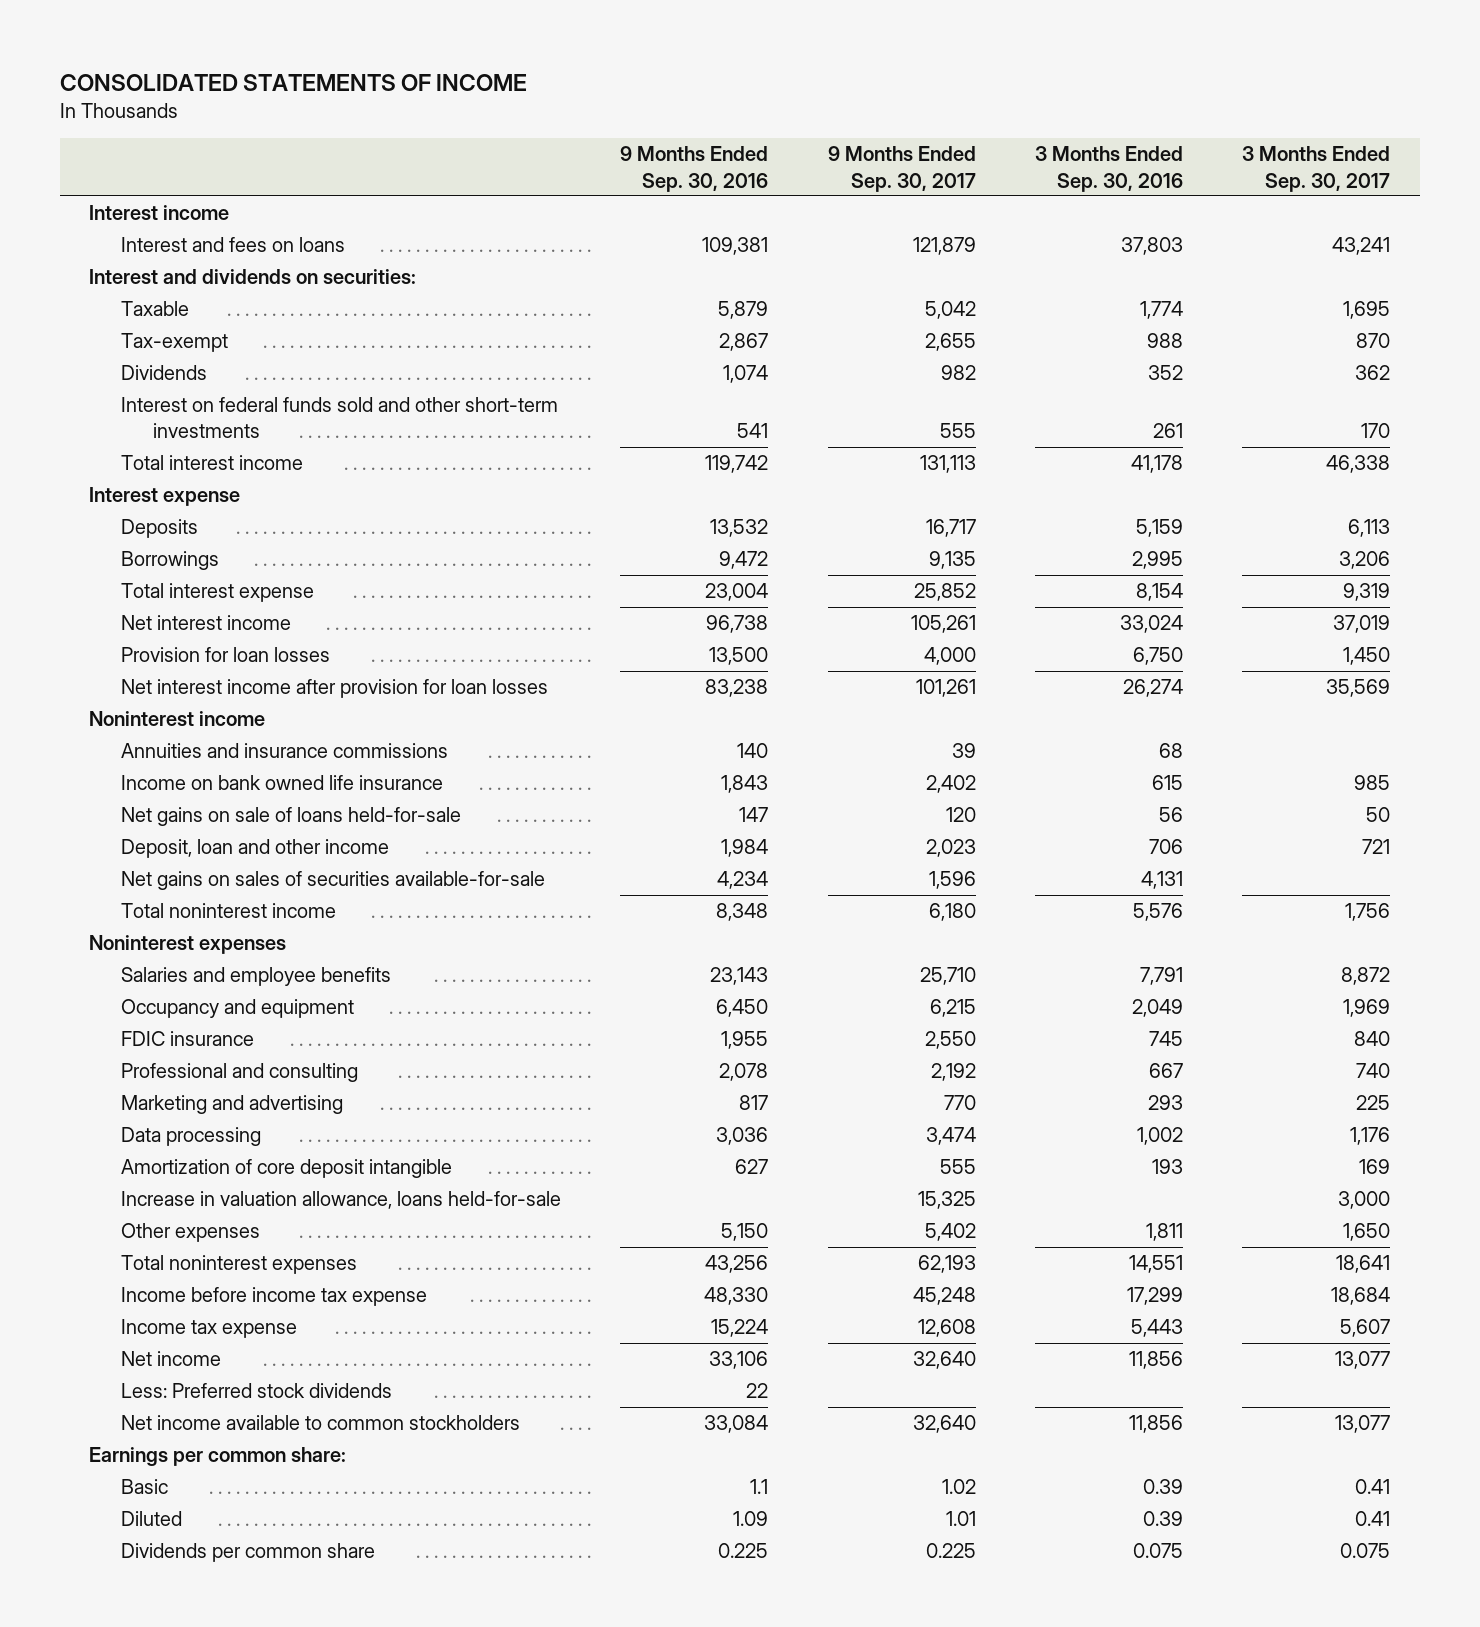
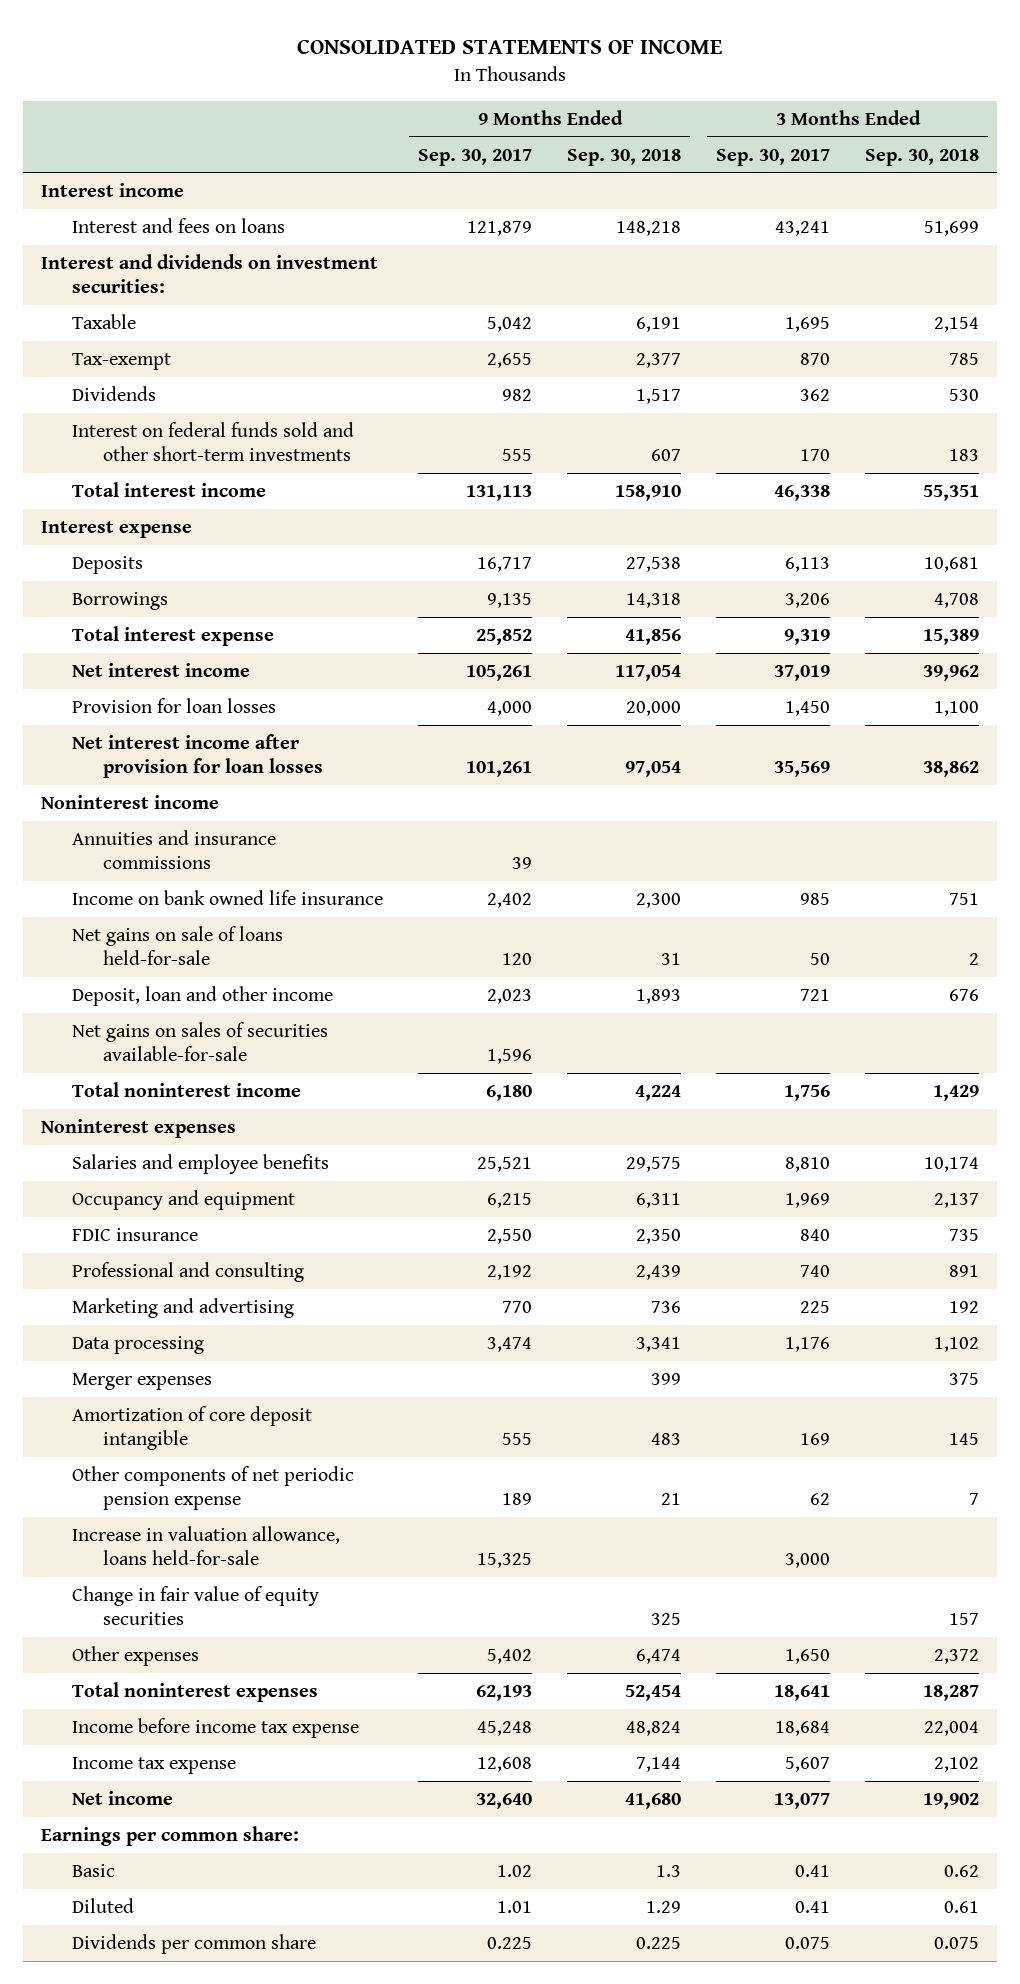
[620,146,769,192] 9 Months Ended Sep. 30, 2016 -> none
[1035,146,1184,192] 3 Months Ended Sep. 30, 2016 -> none
none -> [567,148,682,166] Sep. 30, 2018
none -> [865,148,980,166] Sep. 30, 2018
[89,269,417,285] Interest and dividends on securities: -> [40,254,378,294] Interest and dividends on investment securities:
[919,967,976,986] 25,710 -> [477,1157,533,1173] 25,521
[1341,967,1391,986] 8,872 -> [785,1157,831,1173] 8,810
none -> [71,1373,212,1391] Merger expenses
none -> [71,1466,354,1511] Other components of net periodic pension expense
none -> [71,1586,319,1626] Change in fair value of equity securities
[121,1383,393,1399] Less: Preferred stock dividends -> none
[121,1415,521,1431] Net income available to common stockholders -> none

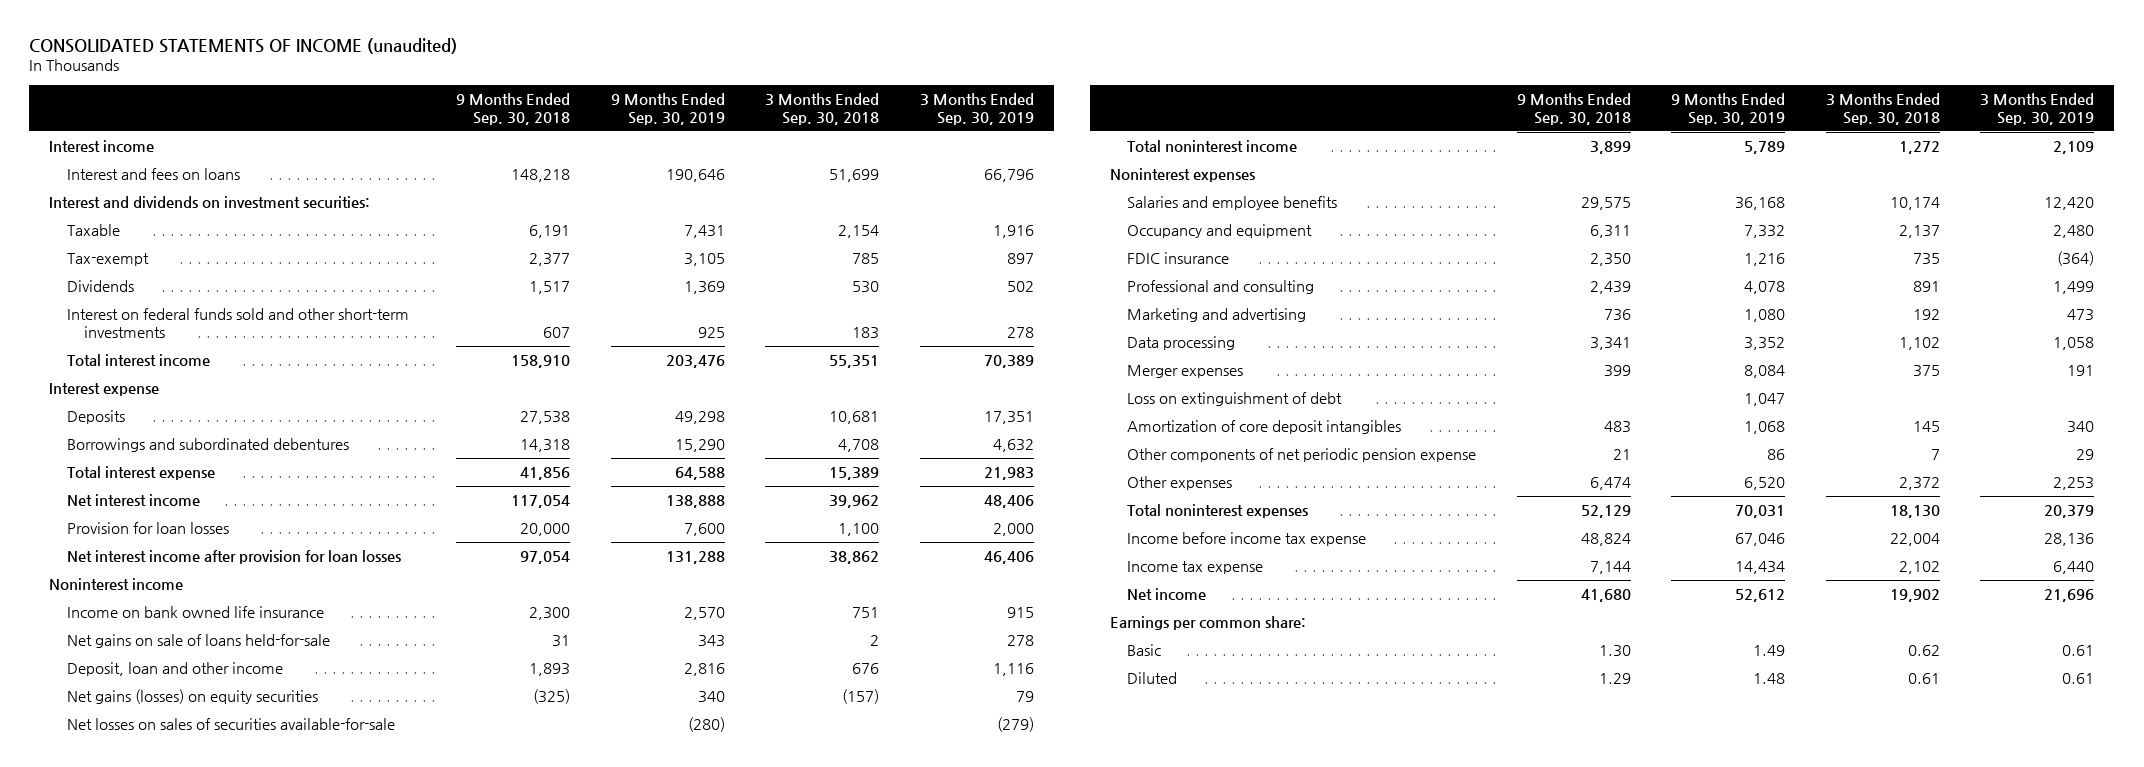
[296,38,722,54] CONSOLIDATED STATEMENTS OF INCOME -> [29,38,458,55] CONSOLIDATED STATEMENTS OF INCOME (unaudited)
[418,148,533,166] Sep. 30, 2017 -> none
[716,148,831,166] Sep. 30, 2017 -> none
none -> [610,92,725,125] 9 Months Ended Sep. 30, 2019
none -> [919,92,1034,125] 3 Months Ended Sep. 30, 2019
[71,592,168,611] Borrowings -> [66,437,349,452] Borrowings and subordinated debentures
[71,830,276,870] Annuities and insurance commissions -> none
none -> [66,688,318,704] Net gains (losses) on equity securities
[71,1022,328,1062] Net gains on sales of securities available-for-sale -> [66,717,395,730] Net losses on sales of securities available-for-sale
[635,1085,682,1102] 4,224 -> [1589,140,1631,154] 3,899
[933,1085,980,1102] 1,429 -> [1898,140,1940,154] 1,272
none -> [1127,391,1343,406] Loss on extinguishment of debt
[71,1406,312,1451] Amortization of core deposit intangible -> [1127,419,1402,434] Amortization of core deposit intangibles
[71,1526,340,1566] Increase in valuation allowance, loans held-for-sale -> none
[71,1586,319,1626] Change in fair value of equity securities -> none
[625,1685,682,1702] 52,454 -> [1580,504,1631,518] 52,129
[923,1685,980,1702] 18,287 -> [1889,504,1940,518] 18,130
[656,1865,682,1878] 1.3 -> [1598,644,1631,657] 1.30
[71,1934,316,1955] Dividends per common share -> none

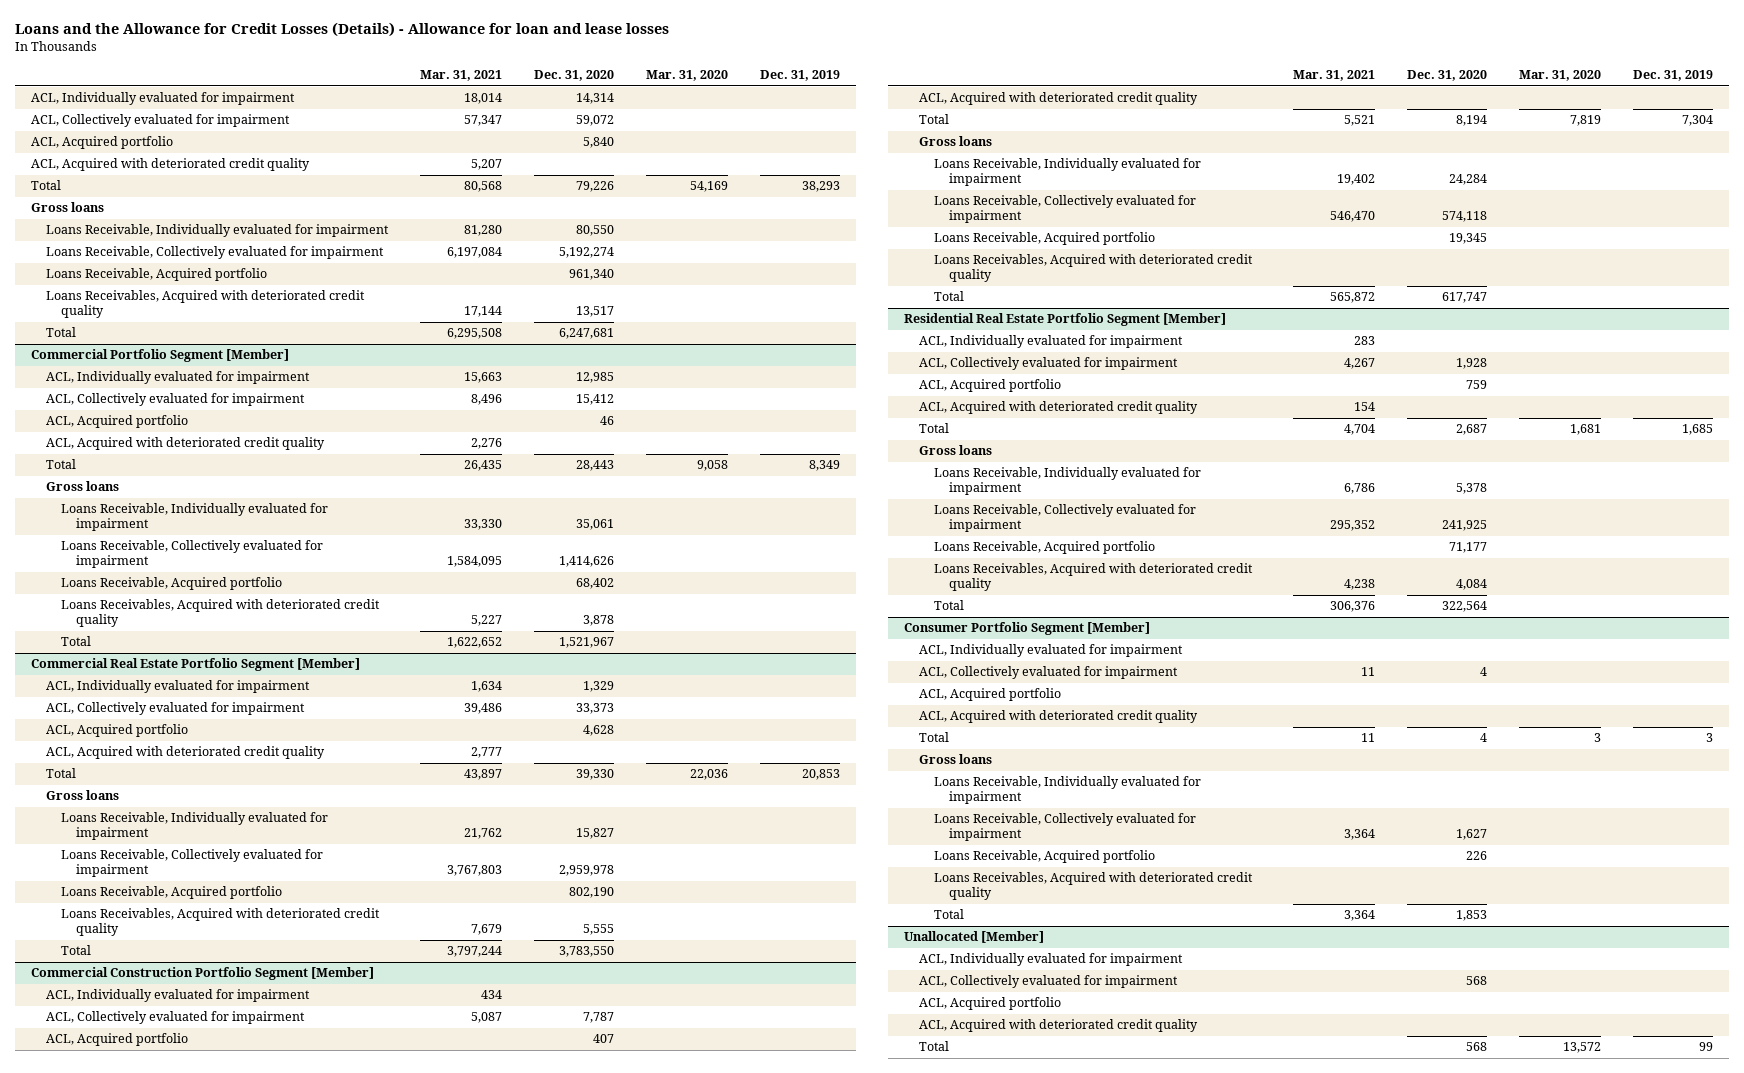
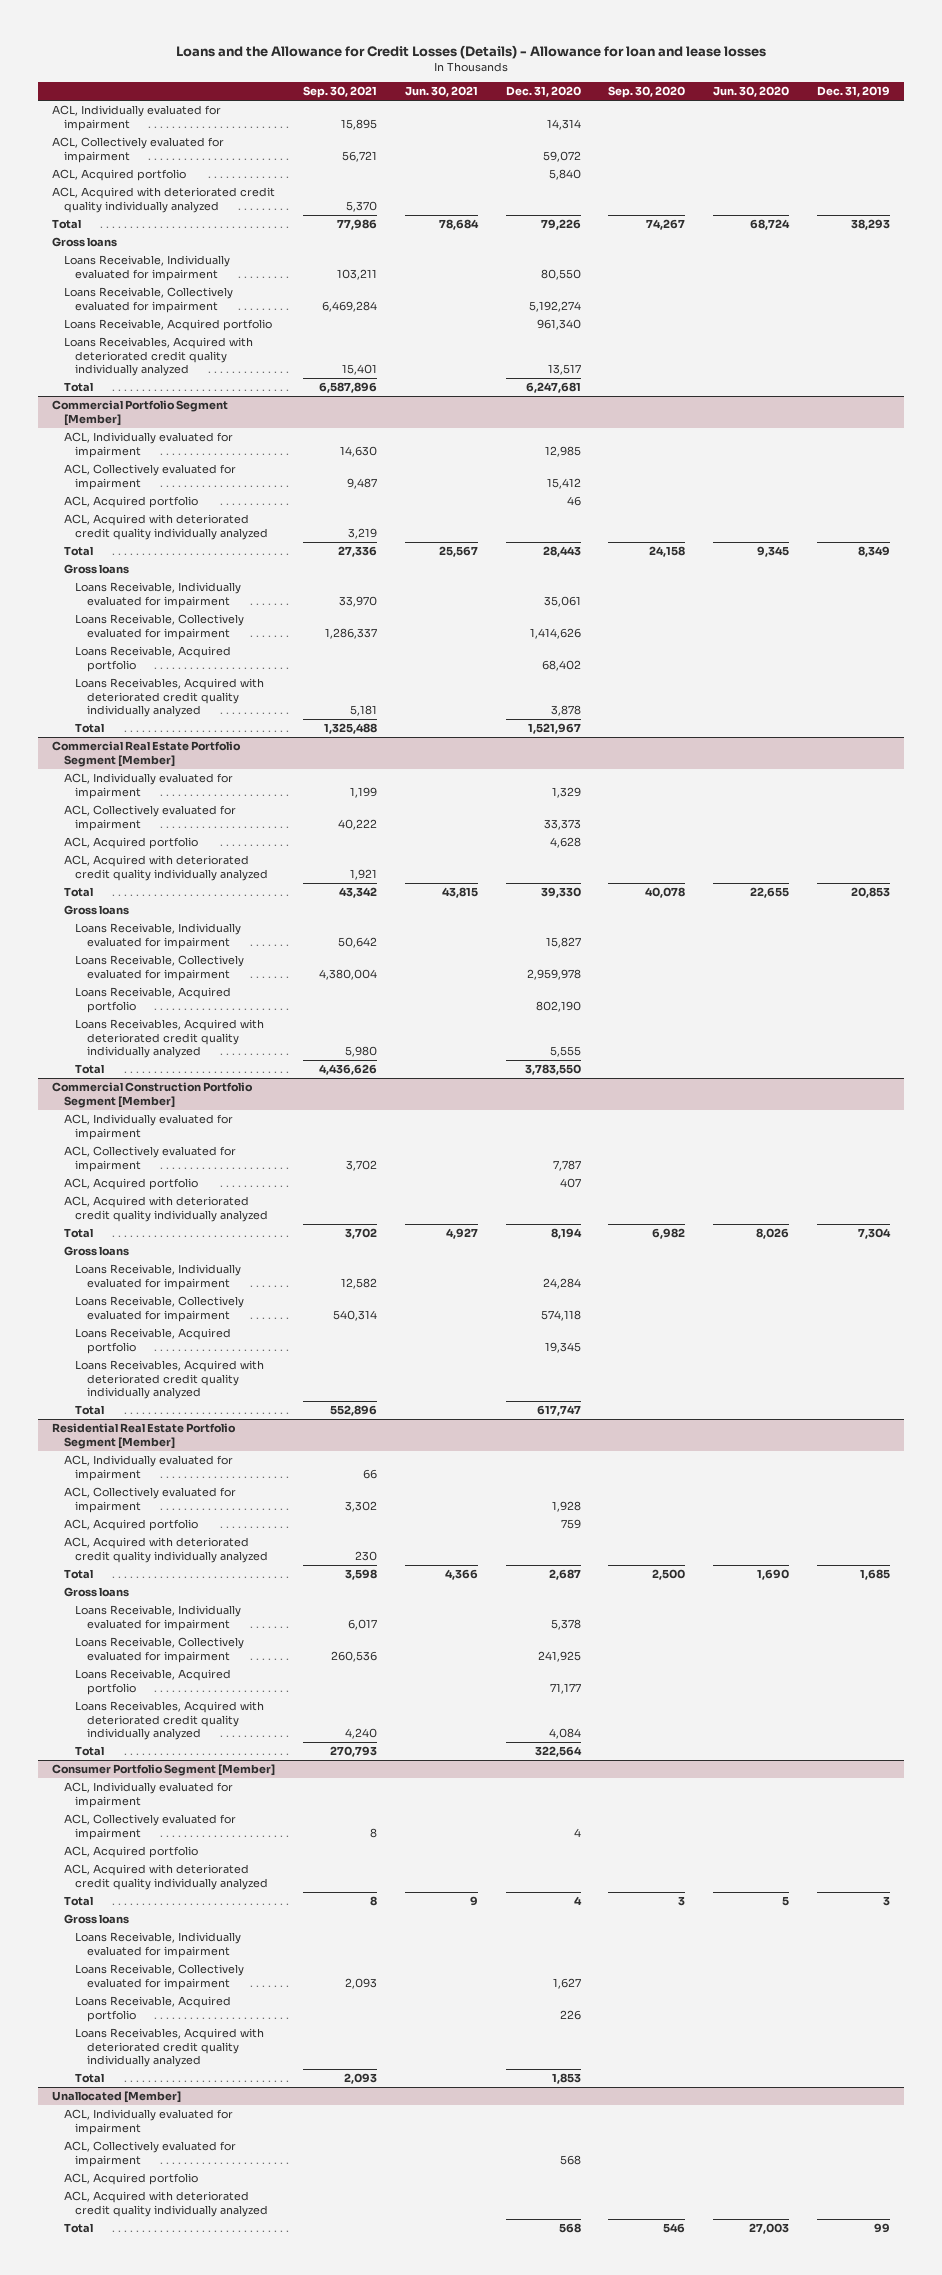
[420,70,503,82] Mar. 31, 2021 -> none
[646,70,729,82] Mar. 31, 2020 -> none
none -> [303,86,378,99] Sep. 30, 2021
none -> [404,86,478,98] Jun. 30, 2021
none -> [608,86,686,99] Sep. 30, 2020
none -> [713,86,790,98] Jun. 30, 2020
[31,158,311,172] ACL, Acquired with deteriorated credit quality -> [52,187,276,213] ACL, Acquired with deteriorated credit quality individually analyzed
[46,290,366,319] Loans Receivables, Acquired with deteriorated credit quality -> [63,337,253,376] Loans Receivables, Acquired with deteriorated credit quality individually analyzed
[46,437,326,451] ACL, Acquired with deteriorated credit quality -> [63,514,269,540] ACL, Acquired with deteriorated credit quality individually analyzed
[61,599,381,628] Loans Receivables, Acquired with deteriorated credit quality -> [75,678,265,717] Loans Receivables, Acquired with deteriorated credit quality individually analyzed
[46,746,326,760] ACL, Acquired with deteriorated credit quality -> [63,855,269,881] ACL, Acquired with deteriorated credit quality individually analyzed
[61,908,381,937] Loans Receivables, Acquired with deteriorated credit quality -> [75,1019,265,1058] Loans Receivables, Acquired with deteriorated credit quality individually analyzed
[918,92,1198,106] ACL, Acquired with deteriorated credit quality -> [63,1196,269,1222] ACL, Acquired with deteriorated credit quality individually analyzed
[934,254,1254,283] Loans Receivables, Acquired with deteriorated credit quality -> [75,1360,265,1399] Loans Receivables, Acquired with deteriorated credit quality individually analyzed
[918,401,1198,415] ACL, Acquired with deteriorated credit quality -> [63,1537,269,1563] ACL, Acquired with deteriorated credit quality individually analyzed
[934,563,1254,592] Loans Receivables, Acquired with deteriorated credit quality -> [75,1701,265,1740] Loans Receivables, Acquired with deteriorated credit quality individually analyzed
[918,710,1198,724] ACL, Acquired with deteriorated credit quality -> [63,1864,269,1890] ACL, Acquired with deteriorated credit quality individually analyzed
[934,872,1254,901] Loans Receivables, Acquired with deteriorated credit quality -> [75,2028,265,2067] Loans Receivables, Acquired with deteriorated credit quality individually analyzed
[918,1019,1198,1033] ACL, Acquired with deteriorated credit quality -> [63,2191,269,2217] ACL, Acquired with deteriorated credit quality individually analyzed

